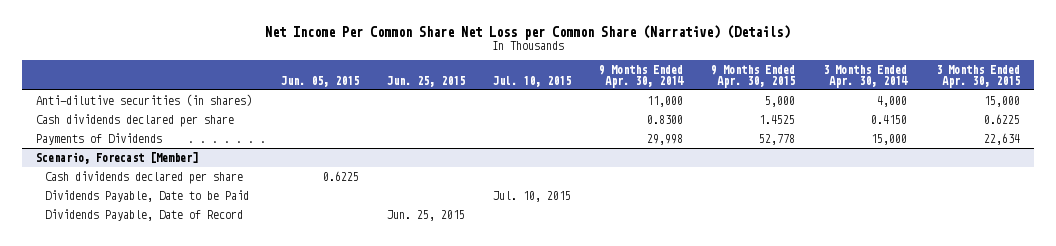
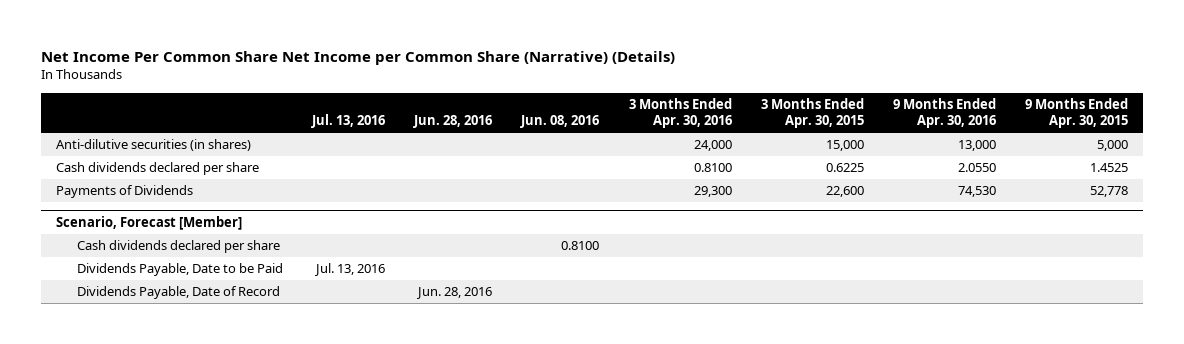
[265,25,791,41] Net Income Per Common Share Net Loss per Common Share (Narrative) (Details) -> [41,50,676,65] Net Income Per Common Share Net Income per Common Share (Narrative) (Details)
[280,76,359,88] Jun. 05, 2015 -> none
[386,76,465,88] Jun. 25, 2015 -> none
[492,76,571,88] Jul. 10, 2015 -> none
[599,64,685,89] 9 Months Ended Apr. 30, 2014 -> none
[823,64,909,89] 3 Months Ended Apr. 30, 2014 -> none
none -> [311,114,386,129] Jul. 13, 2016
none -> [413,115,493,129] Jun. 28, 2016
none -> [520,115,600,129] Jun. 08, 2016
none -> [628,98,732,129] 3 Months Ended Apr. 30, 2016
none -> [893,98,997,129] 9 Months Ended Apr. 30, 2016
[983,132,1020,145] 22,634 -> [825,186,864,198] 22,600

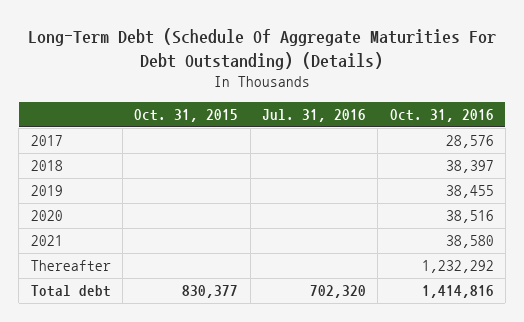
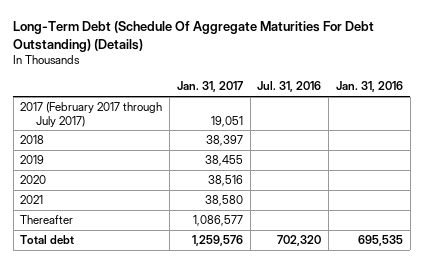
[134,109,239,123] Oct. 31, 2015 -> none
[389,109,494,123] Oct. 31, 2016 -> none
none -> [176,81,243,93] Jan. 31, 2017
none -> [335,81,403,93] Jan. 31, 2016
[30,135,63,147] 2017 -> [20,102,163,127] 2017 (February 2017 through July 2017)

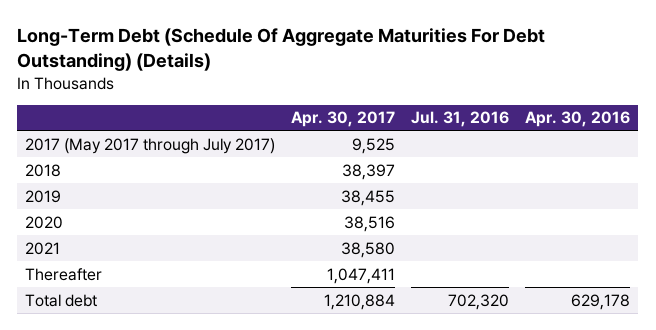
[176,81,243,93] Jan. 31, 2017 -> none
[335,81,403,93] Jan. 31, 2016 -> none
none -> [291,111,396,128] Apr. 30, 2017
none -> [525,111,631,128] Apr. 30, 2016
[20,102,163,127] 2017 (February 2017 through July 2017) -> [25,137,276,154] 2017 (May 2017 through July 2017)

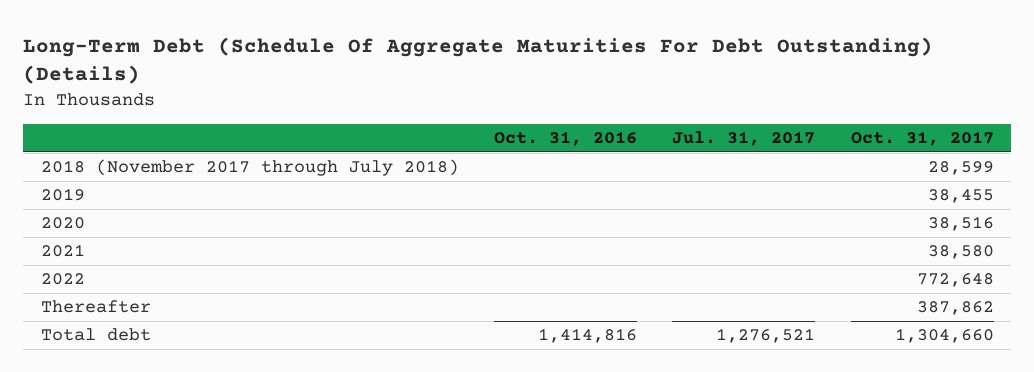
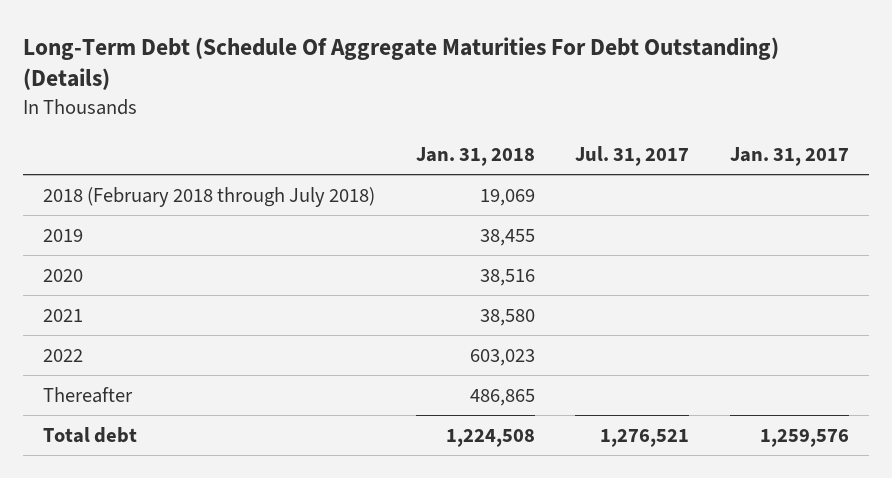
[494,131,638,147] Oct. 31, 2016 -> none
[850,131,994,147] Oct. 31, 2017 -> none
none -> [415,147,535,167] Jan. 31, 2018
none -> [729,147,849,167] Jan. 31, 2017
[40,159,459,177] 2018 (November 2017 through July 2018) -> [43,186,376,207] 2018 (February 2018 through July 2018)

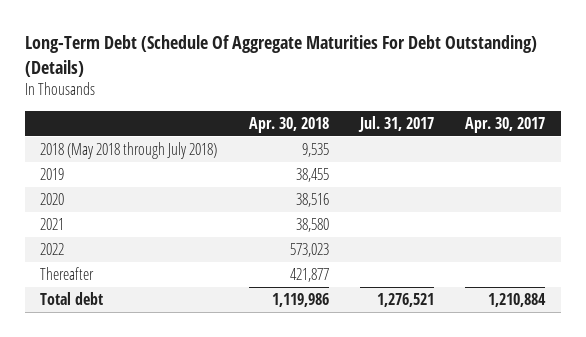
[415,147,535,167] Jan. 31, 2018 -> none
[729,147,849,167] Jan. 31, 2017 -> none
none -> [248,117,329,134] Apr. 30, 2018
none -> [465,117,546,134] Apr. 30, 2017
[43,186,376,207] 2018 (February 2018 through July 2018) -> [40,142,218,160] 2018 (May 2018 through July 2018)

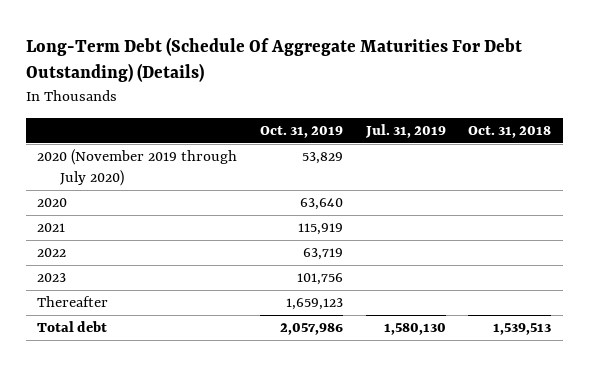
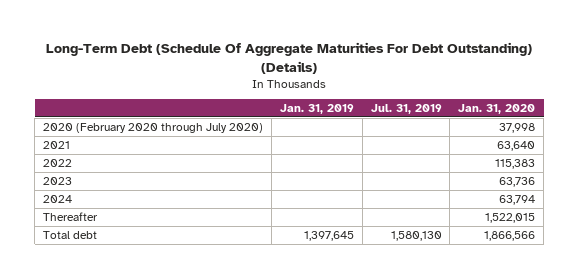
[260,126,344,139] Oct. 31, 2019 -> none
[468,126,552,139] Oct. 31, 2018 -> none
none -> [279,104,354,115] Jan. 31, 2019
none -> [458,104,536,115] Jan. 31, 2020
[37,198,68,208] 2020 -> none
[37,149,238,187] 2020 (November 2019 through July 2020) -> [43,122,264,133] 2020 (February 2020 through July 2020)
none -> [43,194,73,203] 2024

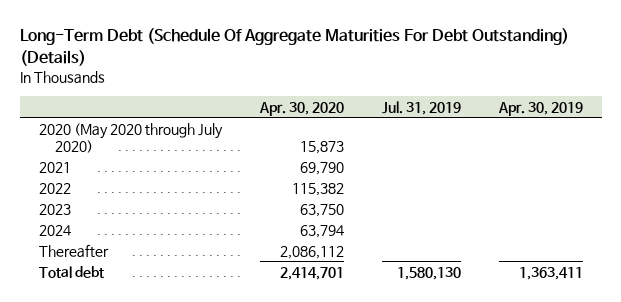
[279,104,354,115] Jan. 31, 2019 -> none
[458,104,536,115] Jan. 31, 2020 -> none
none -> [258,101,344,116] Apr. 30, 2020
none -> [497,101,583,116] Apr. 30, 2019
[43,122,264,133] 2020 (February 2020 through July 2020) -> [38,122,223,153] 2020 (May 2020 through July 2020)

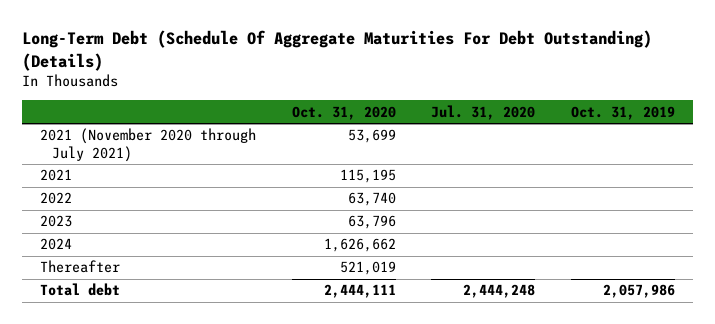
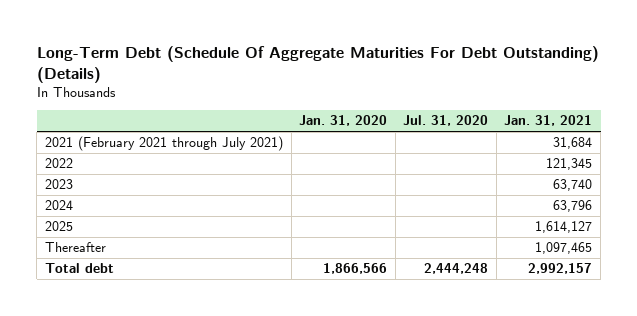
[291,105,396,120] Oct. 31, 2020 -> none
[570,105,675,120] Oct. 31, 2019 -> none
none -> [299,115,388,127] Jan. 31, 2020
none -> [504,115,593,127] Jan. 31, 2021
[39,169,72,182] 2021 -> none
[39,128,256,162] 2021 (November 2020 through July 2021) -> [44,136,283,152] 2021 (February 2021 through July 2021)
none -> [44,221,73,232] 2025

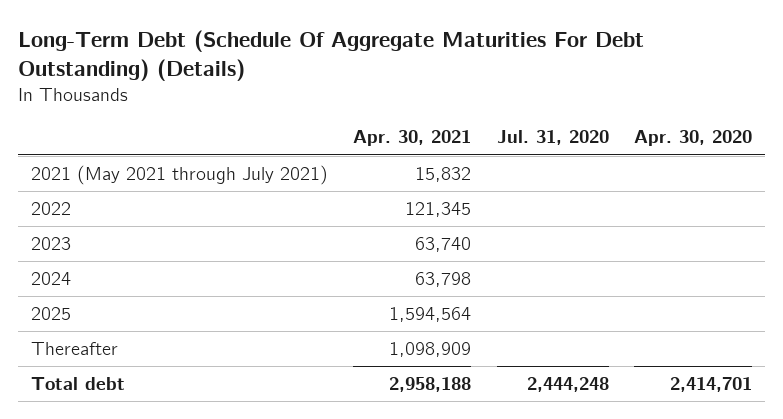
[299,115,388,127] Jan. 31, 2020 -> none
[504,115,593,127] Jan. 31, 2021 -> none
none -> [353,130,472,147] Apr. 30, 2021
none -> [634,130,753,147] Apr. 30, 2020
[44,136,283,152] 2021 (February 2021 through July 2021) -> [30,165,328,186] 2021 (May 2021 through July 2021)

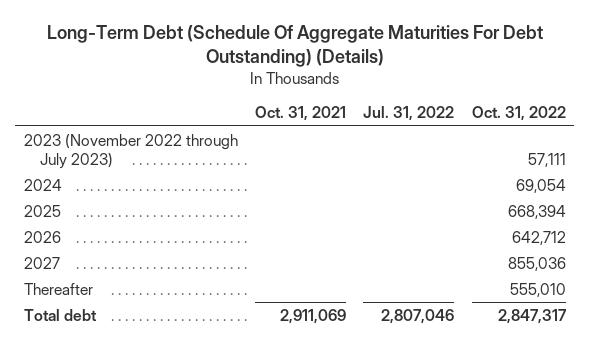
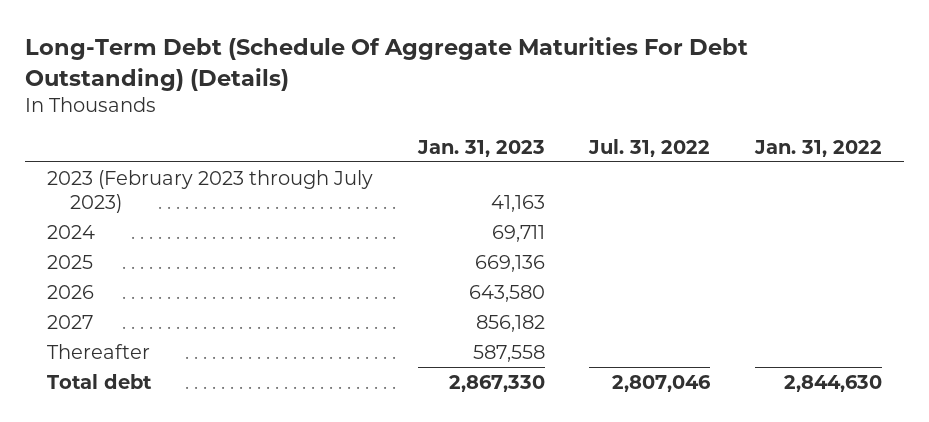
[255,106,347,122] Oct. 31, 2021 -> none
[471,106,566,122] Oct. 31, 2022 -> none
none -> [416,139,545,157] Jan. 31, 2023
none -> [753,139,882,157] Jan. 31, 2022
[24,133,239,169] 2023 (November 2022 through July 2023) -> [47,169,374,213] 2023 (February 2023 through July 2023)

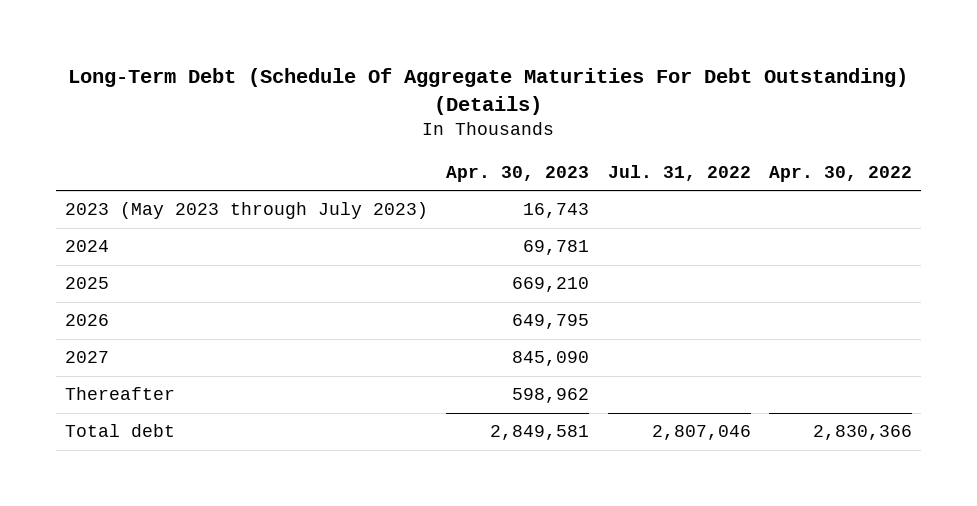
[416,139,545,157] Jan. 31, 2023 -> none
[753,139,882,157] Jan. 31, 2022 -> none
none -> [446,165,590,182] Apr. 30, 2023
none -> [769,165,913,182] Apr. 30, 2022
[47,169,374,213] 2023 (February 2023 through July 2023) -> [64,202,428,220] 2023 (May 2023 through July 2023)

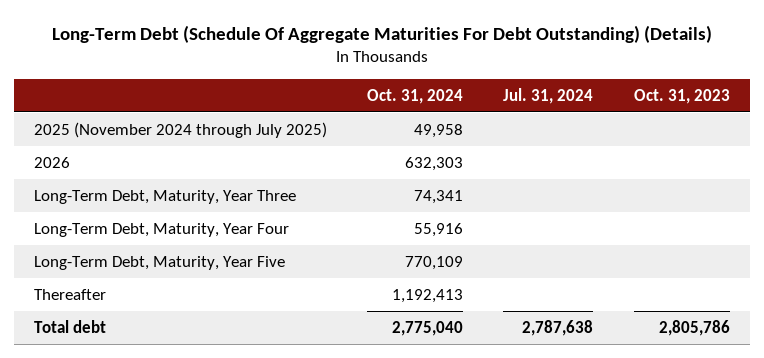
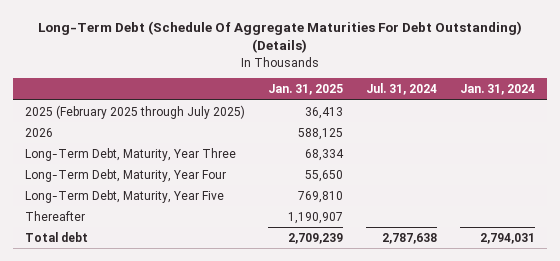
[367,88,464,104] Oct. 31, 2024 -> none
[633,88,730,104] Oct. 31, 2023 -> none
none -> [268,84,344,96] Jan. 31, 2025
none -> [460,84,536,96] Jan. 31, 2024
[33,121,327,138] 2025 (November 2024 through July 2025) -> [24,104,245,119] 2025 (February 2025 through July 2025)

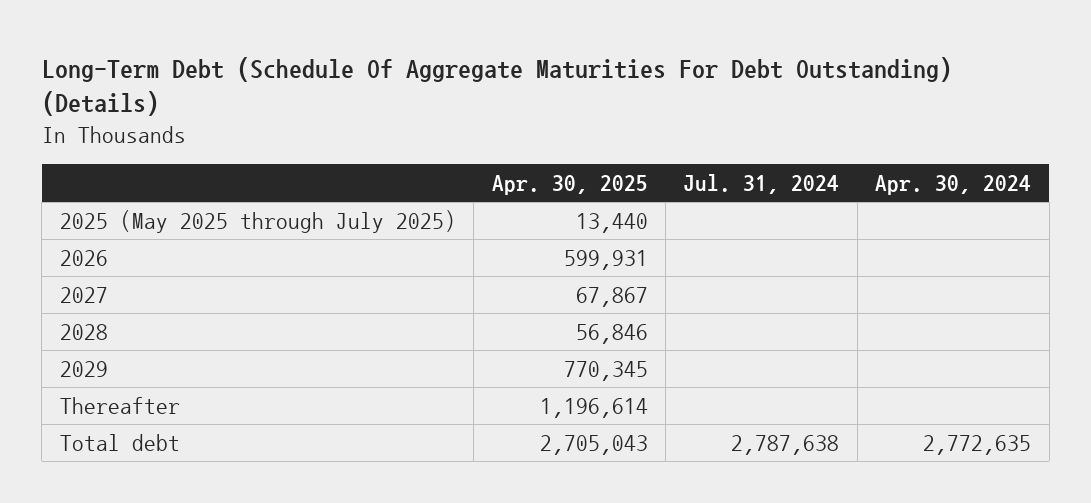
[268,84,344,96] Jan. 31, 2025 -> none
[460,84,536,96] Jan. 31, 2024 -> none
none -> [491,174,648,195] Apr. 30, 2025
none -> [875,174,1032,195] Apr. 30, 2024
[24,104,245,119] 2025 (February 2025 through July 2025) -> [59,209,456,233] 2025 (May 2025 through July 2025)
[24,147,236,161] Long-Term Debt, Maturity, Year Three -> [59,286,108,303] 2027
[24,168,226,182] Long-Term Debt, Maturity, Year Four -> [59,323,108,340] 2028
[24,189,224,203] Long-Term Debt, Maturity, Year Five -> [59,360,108,377] 2029

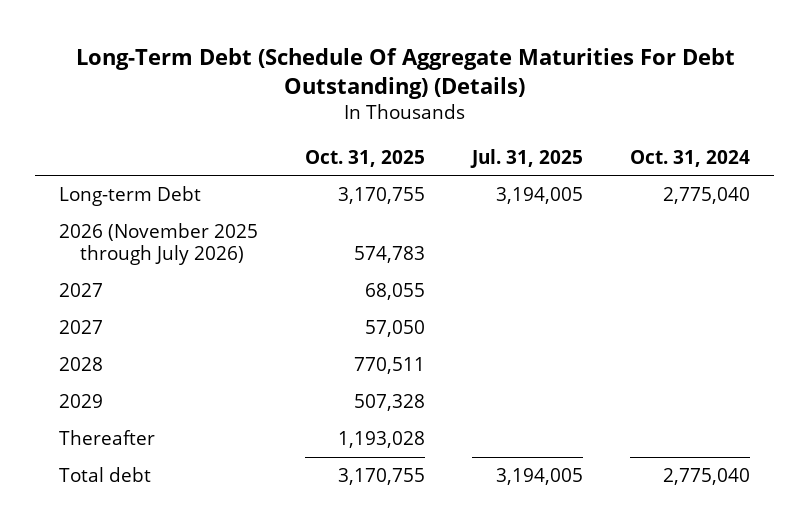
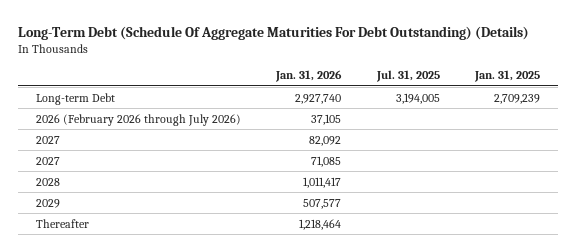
[305,149,426,167] Oct. 31, 2025 -> none
[630,149,751,167] Oct. 31, 2024 -> none
none -> [275,70,343,83] Jan. 31, 2026
none -> [473,70,540,83] Jan. 31, 2025
[58,223,258,266] 2026 (November 2025 through July 2026) -> [35,113,241,126] 2026 (February 2026 through July 2026)
[58,467,151,483] Total debt -> none

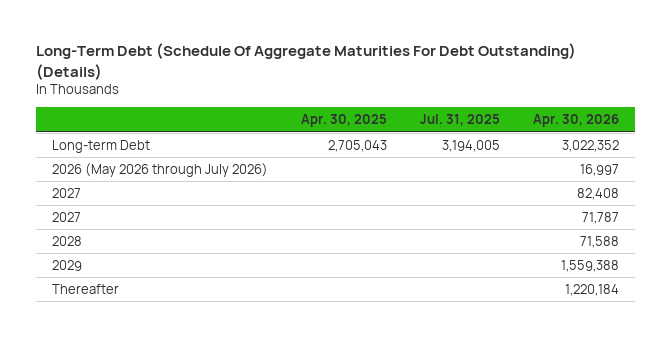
[275,70,343,83] Jan. 31, 2026 -> none
[473,70,540,83] Jan. 31, 2025 -> none
none -> [301,114,388,128] Apr. 30, 2025
none -> [533,114,620,128] Apr. 30, 2026
[35,113,241,126] 2026 (February 2026 through July 2026) -> [52,163,269,178] 2026 (May 2026 through July 2026)

